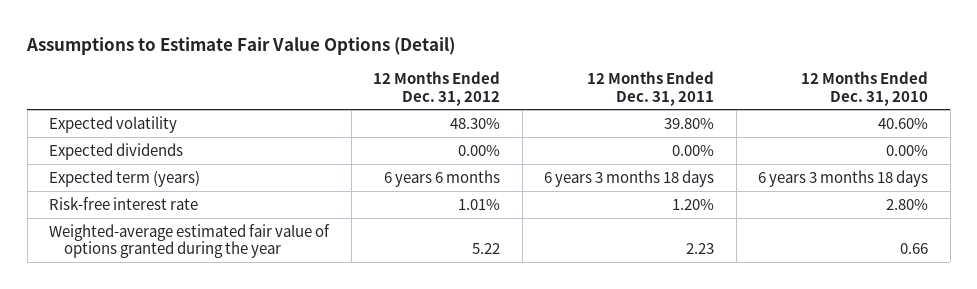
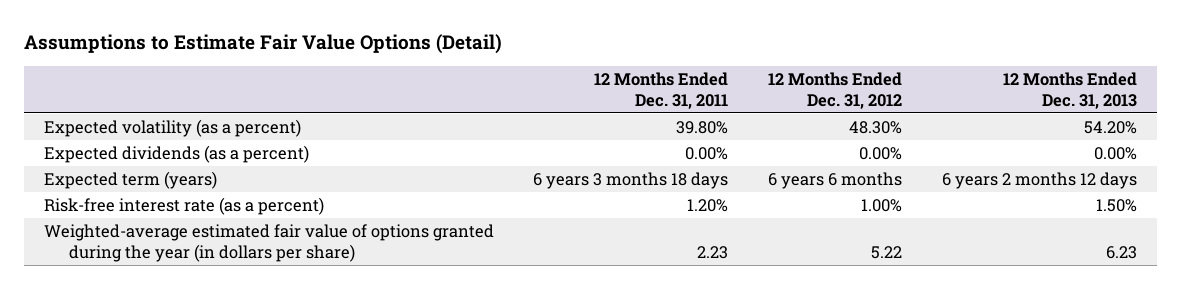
[801,71,929,106] 12 Months Ended Dec. 31, 2010 -> none
none -> [1003,72,1138,109] 12 Months Ended Dec. 31, 2013
[49,115,178,133] Expected volatility -> [43,119,301,138] Expected volatility (as a percent)
[49,142,184,160] Expected dividends -> [43,145,309,164] Expected dividends (as a percent)
[49,196,199,210] Risk-free interest rate -> [43,197,324,216] Risk-free interest rate (as a percent)
[458,198,501,210] 1.01% -> [861,199,903,213] 1.00%
[49,223,331,259] Weighted-average estimated fair value of options granted during the year -> [43,224,494,262] Weighted-average estimated fair value of options granted during the year (in dollars per share)

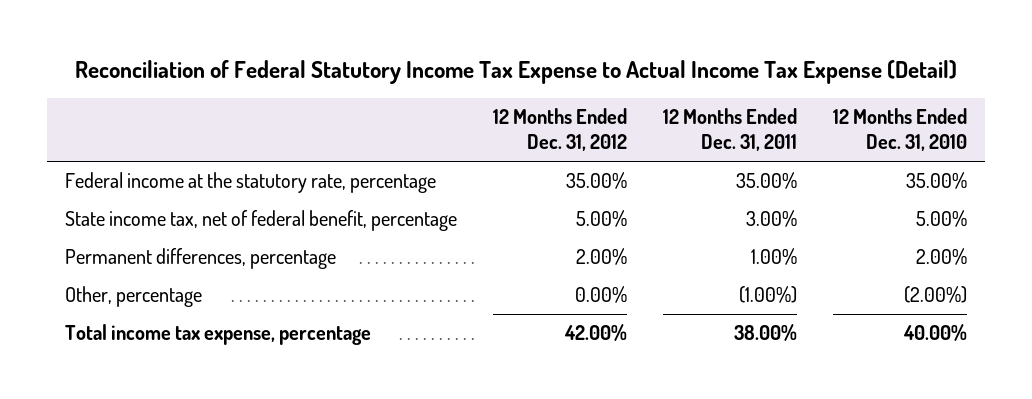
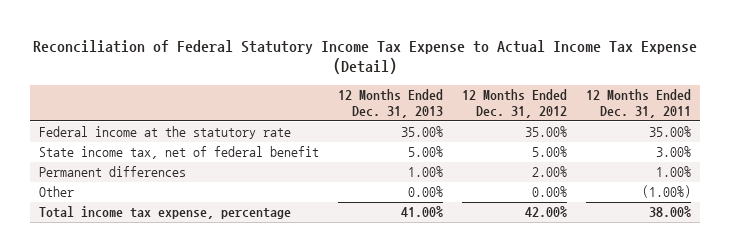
[833,107,968,152] 12 Months Ended Dec. 31, 2010 -> none
none -> [338,89,444,119] 12 Months Ended Dec. 31, 2013
[64,172,436,194] Federal income at the statutory rate, percentage -> [39,126,292,140] Federal income at the statutory rate
[64,210,457,232] State income tax, net of federal benefit, percentage -> [39,146,320,160] State income tax, net of federal benefit
[64,248,336,270] Permanent differences, percentage -> [39,166,187,178] Permanent differences
[64,286,202,308] Other, percentage -> [39,186,75,198] Other

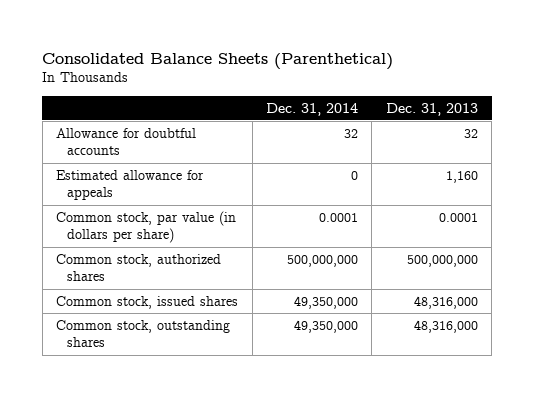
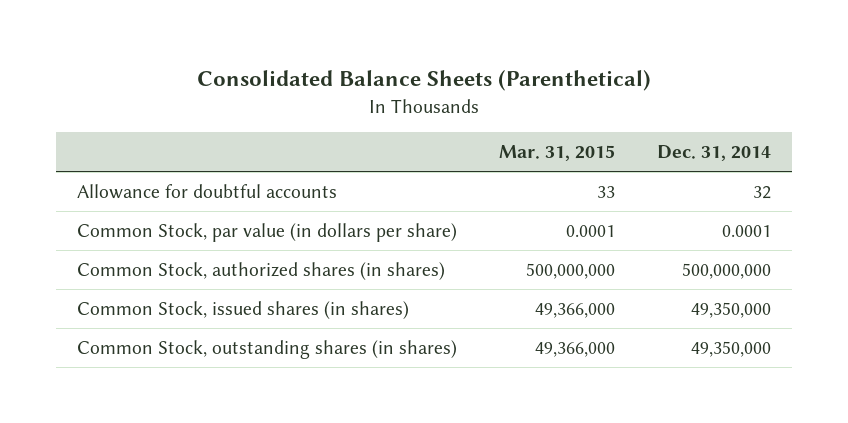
[385,102,478,116] Dec. 31, 2013 -> none
none -> [498,145,615,162] Mar. 31, 2015
[56,169,205,201] Estimated allowance for appeals -> none
[56,210,237,244] Common stock, par value (in dollars per share) -> [76,222,457,242] Common Stock, par value (in dollars per share)
[56,253,222,282] Common stock, authorized shares -> [76,261,445,280] Common Stock, authorized shares (in shares)
[56,295,239,309] Common stock, issued shares -> [76,300,409,319] Common Stock, issued shares (in shares)
[56,319,231,348] Common stock, outstanding shares -> [76,339,457,359] Common Stock, outstanding shares (in shares)

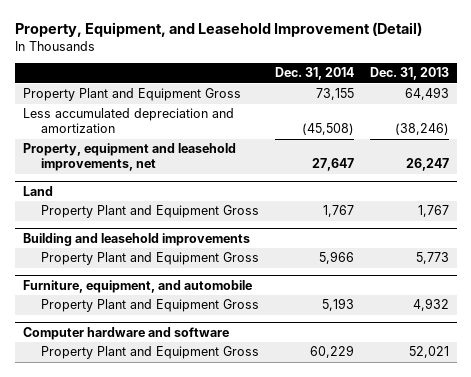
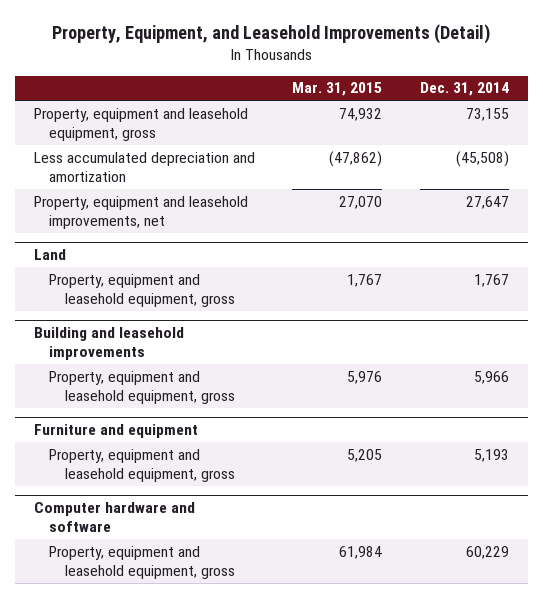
[14,21,422,37] Property, Equipment, and Leasehold Improvement (Detail) -> [52,24,491,45] Property, Equipment, and Leasehold Improvements (Detail)
[369,67,449,81] Dec. 31, 2013 -> none
none -> [292,82,383,97] Mar. 31, 2015
[22,88,241,102] Property Plant and Equipment Gross -> [33,107,248,141] Property, equipment and leasehold equipment, gross
[40,205,259,219] Property Plant and Equipment Gross -> [49,273,236,307] Property, equipment and leasehold equipment, gross
[40,252,259,266] Property Plant and Equipment Gross -> [49,370,236,404] Property, equipment and leasehold equipment, gross
[22,279,252,293] Furniture, equipment, and automobile -> [33,424,198,439] Furniture and equipment
[40,299,259,313] Property Plant and Equipment Gross -> [49,448,236,482] Property, equipment and leasehold equipment, gross
[40,346,259,360] Property Plant and Equipment Gross -> [49,545,236,579] Property, equipment and leasehold equipment, gross

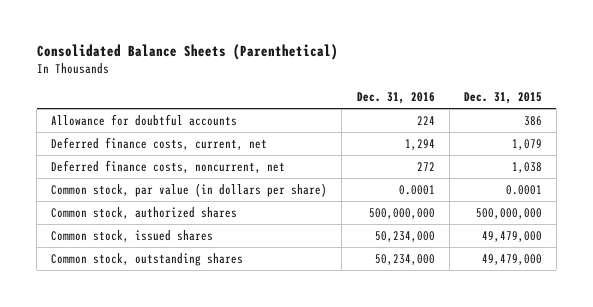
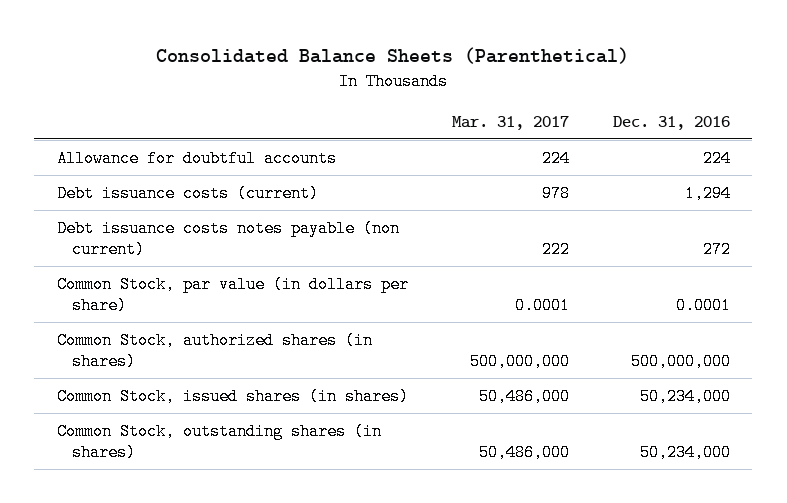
[463,92,542,105] Dec. 31, 2015 -> none
none -> [451,115,569,130] Mar. 31, 2017
[51,136,268,150] Deferred finance costs, current, net -> [56,184,319,202] Debt issuance costs (current)
[51,159,286,173] Deferred finance costs, noncurrent, net -> [56,219,400,258] Debt issuance costs notes payable (non current)
[51,182,328,197] Common stock, par value (in dollars per share) -> [56,275,409,314] Common Stock, par value (in dollars per share)
[51,206,238,219] Common stock, authorized shares -> [56,331,373,370] Common Stock, authorized shares (in shares)
[51,229,214,242] Common stock, issued shares -> [56,387,409,405] Common Stock, issued shares (in shares)
[51,252,244,266] Common stock, outstanding shares -> [56,422,382,461] Common Stock, outstanding shares (in shares)

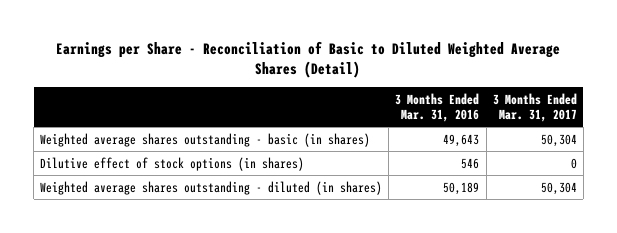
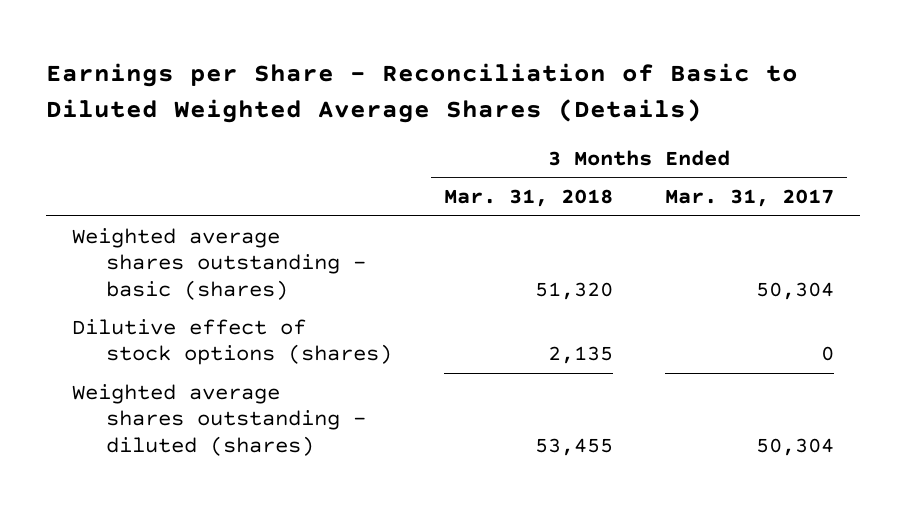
[56,40,561,78] Earnings per Share - Reconciliation of Basic to Diluted Weighted Average Shares (Detail) -> [46,63,799,123] Earnings per Share - Reconciliation of Basic to Diluted Weighted Average Shares (Details)
[395,92,480,122] 3 Months Ended Mar. 31, 2016 -> none
none -> [444,189,614,208] Mar. 31, 2018
[40,132,371,147] Weighted average shares outstanding - basic (in shares) -> [72,227,367,301] Weighted average shares outstanding - basic (shares)
[40,156,305,171] Dilutive effect of stock options (in shares) -> [72,318,393,366] Dilutive effect of stock options (shares)
[40,180,383,195] Weighted average shares outstanding - diluted (in shares) -> [72,383,367,457] Weighted average shares outstanding - diluted (shares)

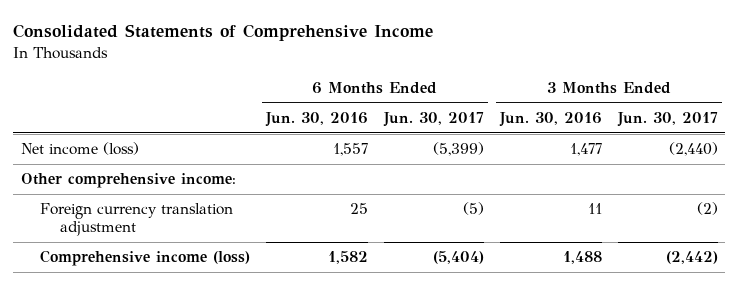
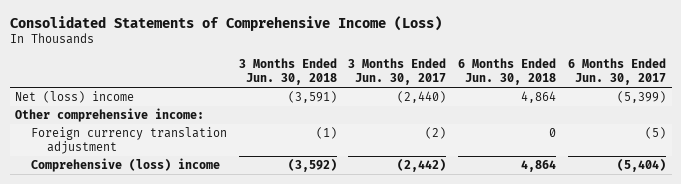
[13,23,434,41] Consolidated Statements of Comprehensive Income -> [9,15,442,31] Consolidated Statements of Comprehensive Income (Loss)
[265,111,369,127] Jun. 30, 2016 -> none
[498,111,602,127] Jun. 30, 2016 -> none
none -> [238,58,337,85] 3 Months Ended Jun. 30, 2018
none -> [458,58,557,85] 6 Months Ended Jun. 30, 2018
[21,142,140,156] Net income (loss) -> [15,91,135,104] Net (loss) income
[40,250,251,267] Comprehensive income (loss) -> [31,158,221,173] Comprehensive (loss) income

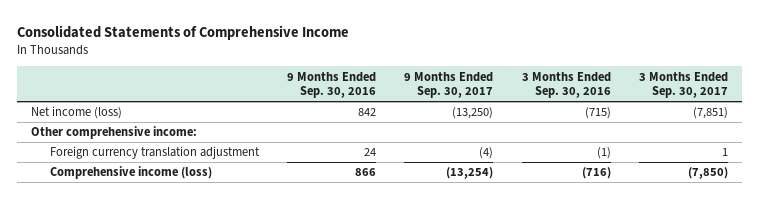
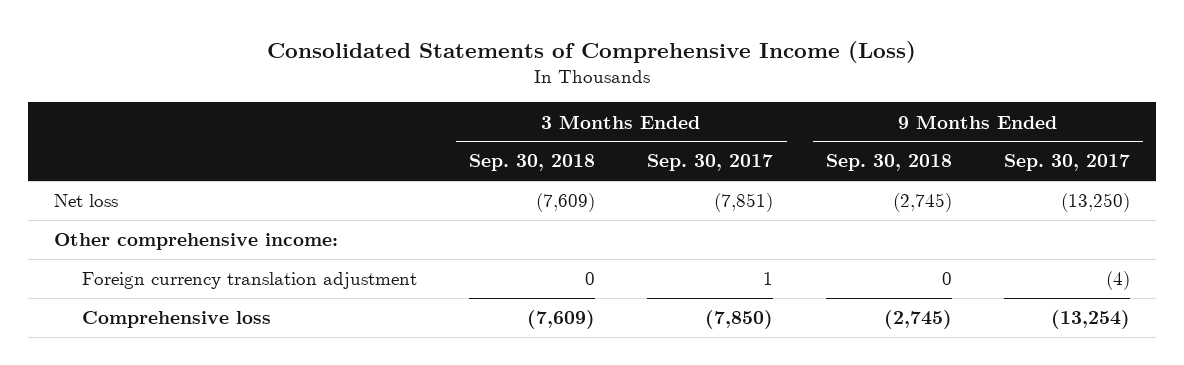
[16,24,349,40] Consolidated Statements of Comprehensive Income -> [267,40,917,63] Consolidated Statements of Comprehensive Income (Loss)
[287,71,377,99] 9 Months Ended Sep. 30, 2016 -> none
[521,71,611,99] 3 Months Ended Sep. 30, 2016 -> none
none -> [469,154,596,172] Sep. 30, 2018
none -> [825,154,952,172] Sep. 30, 2018
[30,106,122,120] Net income (loss) -> [54,194,119,208] Net loss
[49,166,212,180] Comprehensive income (loss) -> [82,311,272,329] Comprehensive loss

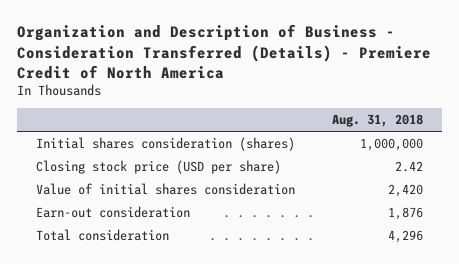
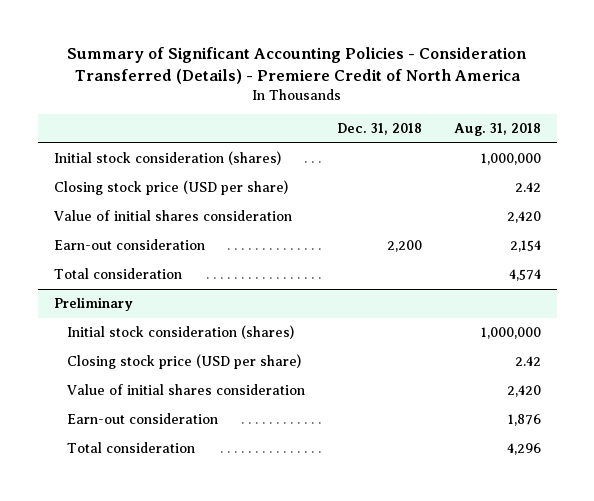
[17,24,432,79] Organization and Description of Business - Consideration Transferred (Details) - Premiere Credit of North America -> [67,47,528,85] Summary of Significant Accounting Policies - Consideration Transferred (Details) - Premiere Credit of North America
none -> [337,123,423,136] Dec. 31, 2018
[35,137,295,152] Initial shares consideration (shares) -> [53,151,281,166] Initial stock consideration (shares)
none -> [53,239,205,251] Earn-out consideration
none -> [53,268,182,280] Total consideration
none -> [53,297,133,312] Preliminary
none -> [67,325,295,340] Initial stock consideration (shares)
none -> [67,354,302,370] Closing stock price (USD per share)
none -> [67,384,306,396] Value of initial shares consideration

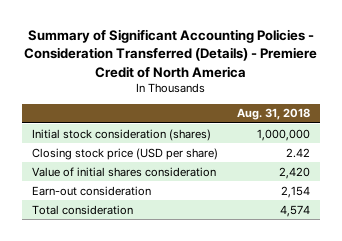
[337,123,423,136] Dec. 31, 2018 -> none
[53,297,133,312] Preliminary -> none
[67,325,295,340] Initial stock consideration (shares) -> none
[67,354,302,370] Closing stock price (USD per share) -> none
[67,384,306,396] Value of initial shares consideration -> none
[67,413,219,425] Earn-out consideration -> none
[67,442,196,454] Total consideration -> none

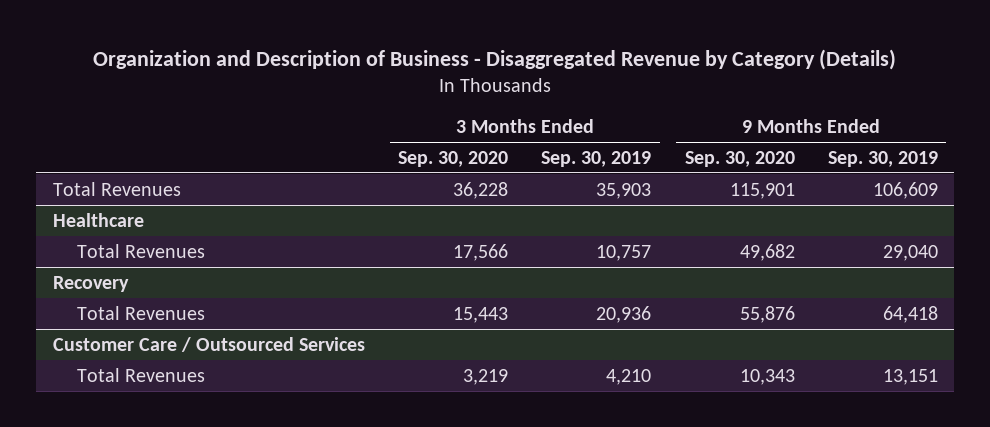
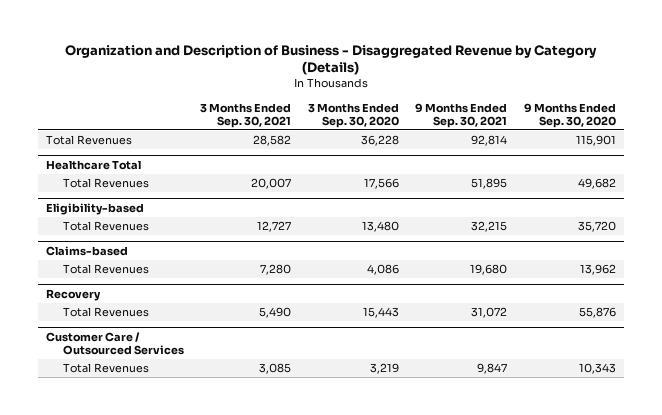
[541,150,652,167] Sep. 30, 2019 -> none
[827,150,938,167] Sep. 30, 2019 -> none
none -> [200,102,292,128] 3 Months Ended Sep. 30, 2021
none -> [415,102,508,128] 9 Months Ended Sep. 30, 2021
[52,212,144,227] Healthcare -> [46,159,142,170] Healthcare Total
none -> [46,202,145,215] Eligibility-based
none -> [62,221,149,232] Total Revenues
none -> [46,245,129,256] Claims-based
none -> [62,264,149,275] Total Revenues

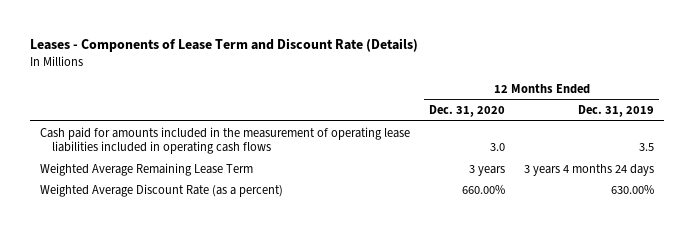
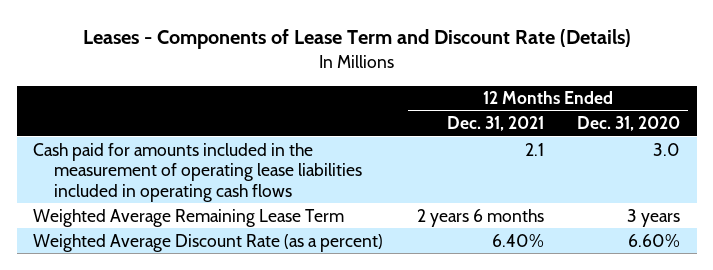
[578,105,655,118] Dec. 31, 2019 -> none
none -> [446,116,544,132] Dec. 31, 2021
[462,184,506,194] 660.00% -> [627,233,680,247] 6.60%

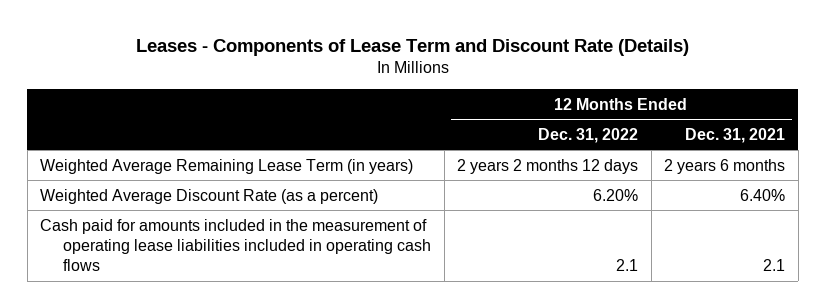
[576,116,680,132] Dec. 31, 2020 -> none
none -> [538,127,639,143] Dec. 31, 2022
[33,208,345,227] Weighted Average Remaining Lease Term -> [40,158,414,174] Weighted Average Remaining Lease Term (in years)
[33,142,362,202] Cash paid for amounts included in the measurement of operating lease liabilities included in operating cash flows -> [40,218,432,272] Cash paid for amounts included in the measurement of operating lease liabilities included in operating cash flows

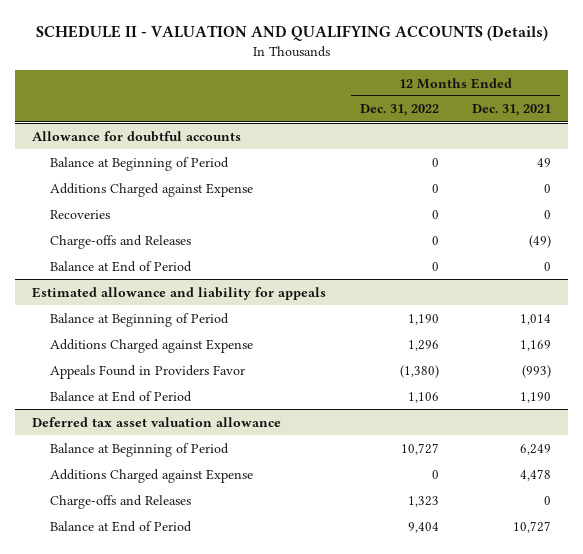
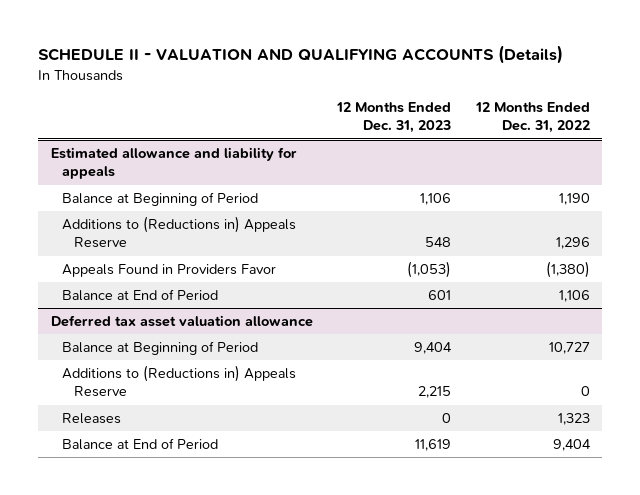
[472,104,552,117] Dec. 31, 2021 -> none
none -> [336,101,452,134] 12 Months Ended Dec. 31, 2023
[31,130,241,142] Allowance for doubtful accounts -> none
[49,156,229,171] Balance at Beginning of Period -> none
[49,182,253,197] Additions Charged against Expense -> none
[49,209,110,219] Recoveries -> none
[49,234,191,249] Charge-offs and Releases -> none
[49,260,192,272] Balance at End of Period -> none
[49,338,253,353] Additions Charged against Expense -> [62,216,297,249] Additions to (Reductions in) Appeals Reserve
[49,468,253,483] Additions Charged against Expense -> [62,365,297,398] Additions to (Reductions in) Appeals Reserve
[49,494,191,509] Charge-offs and Releases -> [62,413,122,425] Releases

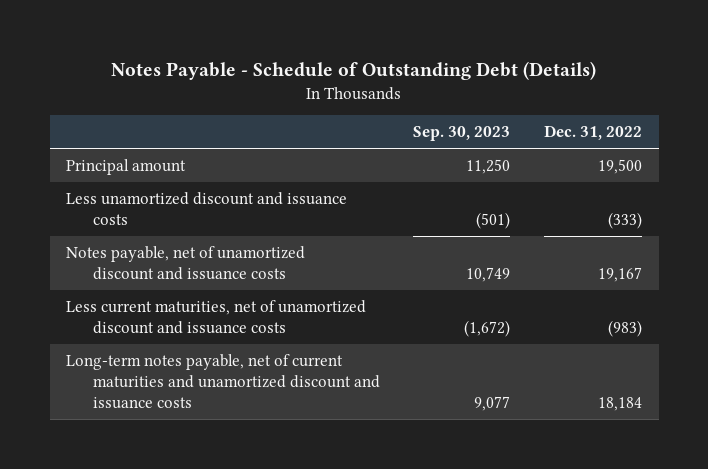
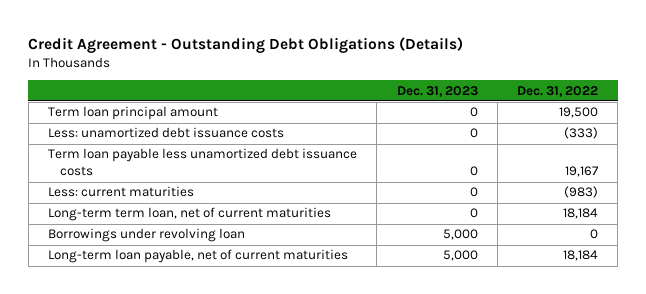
[111,60,597,80] Notes Payable - Schedule of Outstanding Debt (Details) -> [28,37,464,54] Credit Agreement - Outstanding Debt Obligations (Details)
[413,126,511,142] Sep. 30, 2023 -> none
none -> [396,85,478,97] Dec. 31, 2023
[66,158,187,175] Principal amount -> [48,106,219,121] Term loan principal amount
[66,191,348,226] Less unamortized discount and issuance costs -> [48,127,285,139] Less: unamortized debt issuance costs
[66,245,306,281] Notes payable, net of unamortized discount and issuance costs -> [48,148,358,177] Term loan payable less unamortized debt issuance costs
[66,299,367,335] Less current maturities, net of unamortized discount and issuance costs -> [48,186,195,198] Less: current maturities
[66,353,380,410] Long-term notes payable, net of current maturities and unamortized discount and issuance costs -> [48,207,332,222] Long-term term loan, net of current maturities
none -> [48,228,246,243] Borrowings under revolving loan
none -> [48,249,349,264] Long-term loan payable, net of current maturities

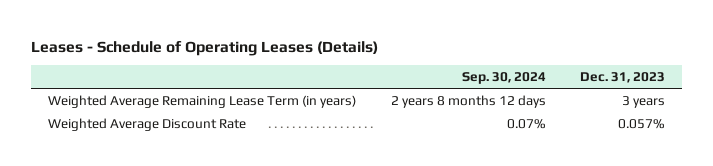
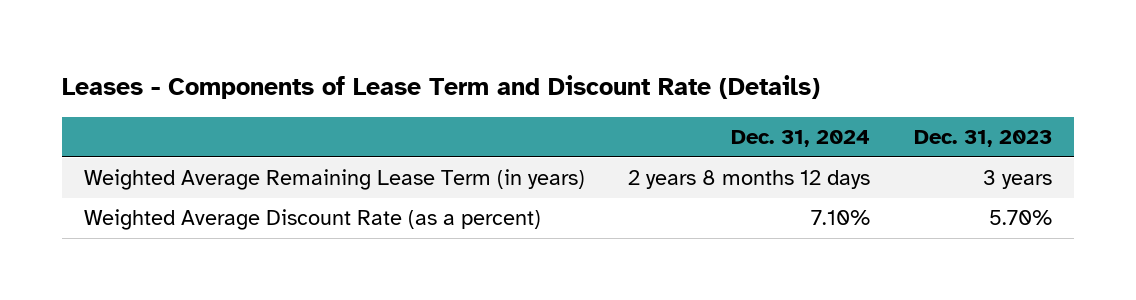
[30,40,378,56] Leases - Schedule of Operating Leases (Details) -> [61,75,820,100] Leases - Components of Lease Term and Discount Rate (Details)
[461,72,546,85] Sep. 30, 2024 -> none
none -> [731,129,871,147] Dec. 31, 2024
[47,117,246,131] Weighted Average Discount Rate -> [83,209,541,231] Weighted Average Discount Rate (as a percent)
[618,118,666,129] 0.057% -> [989,210,1053,226] 5.70%

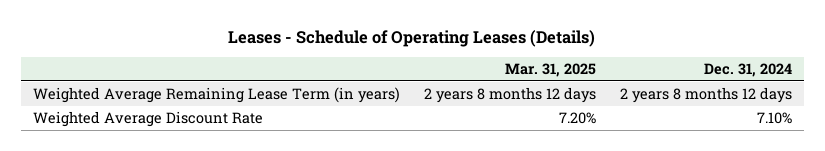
[61,75,820,100] Leases - Components of Lease Term and Discount Rate (Details) -> [228,29,596,47] Leases - Schedule of Operating Leases (Details)
[914,129,1053,147] Dec. 31, 2023 -> none
none -> [504,63,596,78] Mar. 31, 2025
[83,209,541,231] Weighted Average Discount Rate (as a percent) -> [32,111,263,128] Weighted Average Discount Rate

